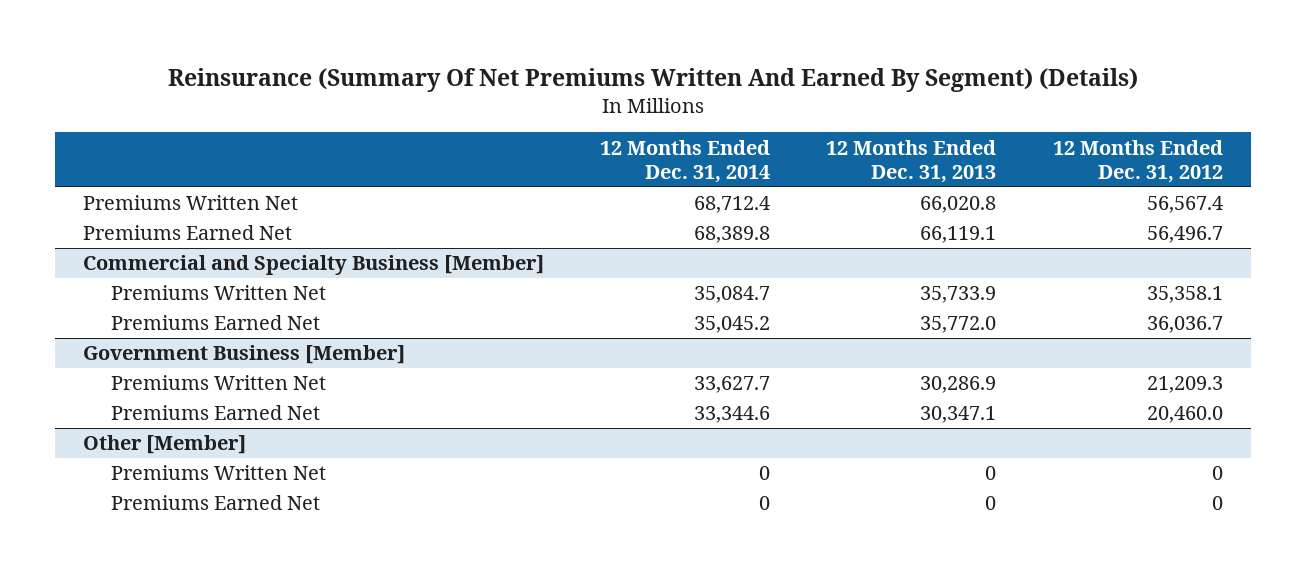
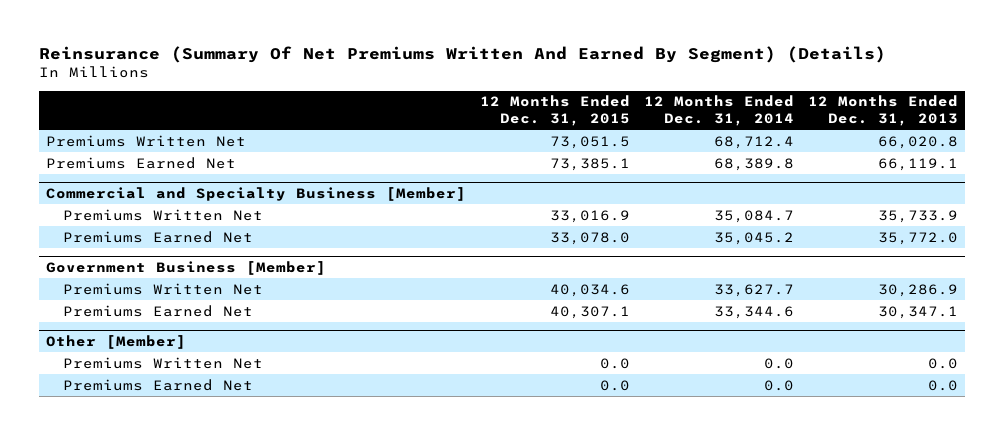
[1052,139,1223,183] 12 Months Ended Dec. 31, 2012 -> none
none -> [479,95,630,126] 12 Months Ended Dec. 31, 2015
[759,466,771,481] 0 -> [763,357,794,369] 0.0
[985,466,997,481] 0 -> [928,357,959,369] 0.0
[759,496,771,511] 0 -> [763,379,794,391] 0.0
[985,496,997,511] 0 -> [928,379,959,391] 0.0

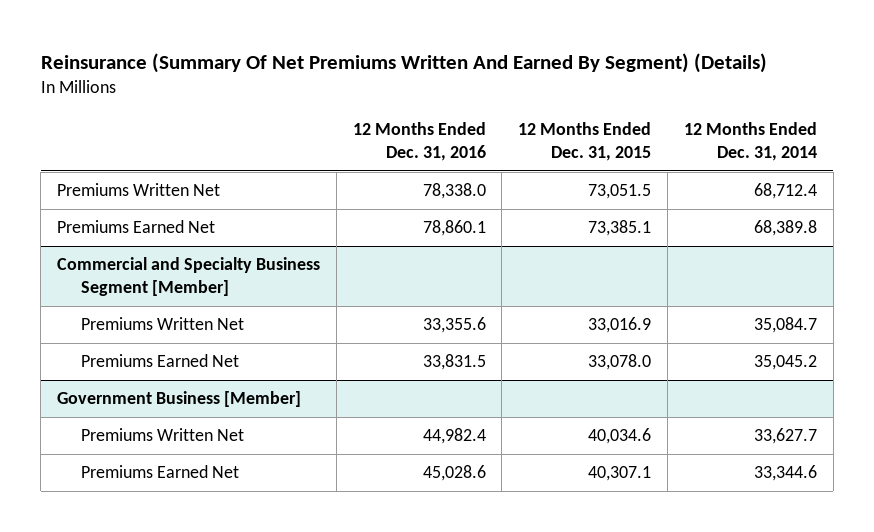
[808,95,959,126] 12 Months Ended Dec. 31, 2013 -> none
none -> [352,122,486,162] 12 Months Ended Dec. 31, 2016
[45,186,466,201] Commercial and Specialty Business [Member] -> [57,257,321,297] Commercial and Specialty Business Segment [Member]
[45,334,186,349] Other [Member] -> none
[62,356,263,369] Premiums Written Net -> none
[62,378,253,391] Premiums Earned Net -> none

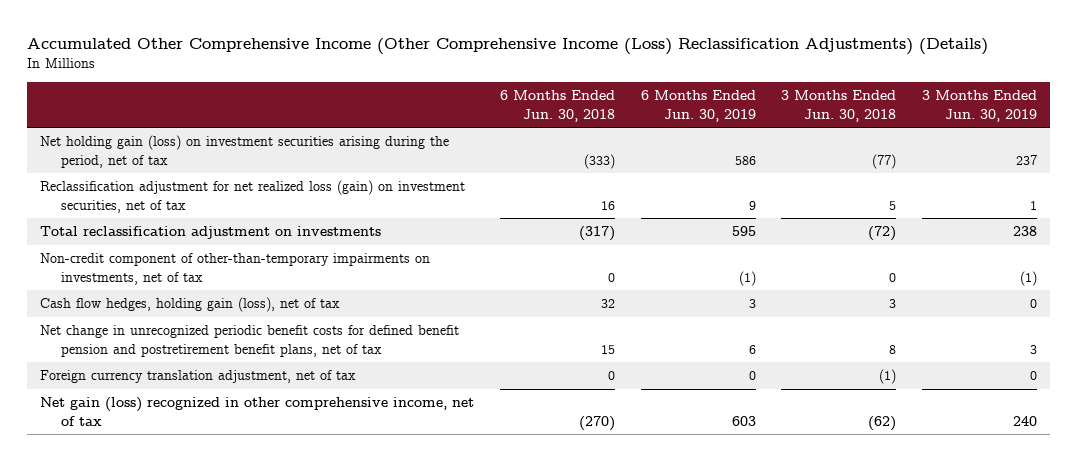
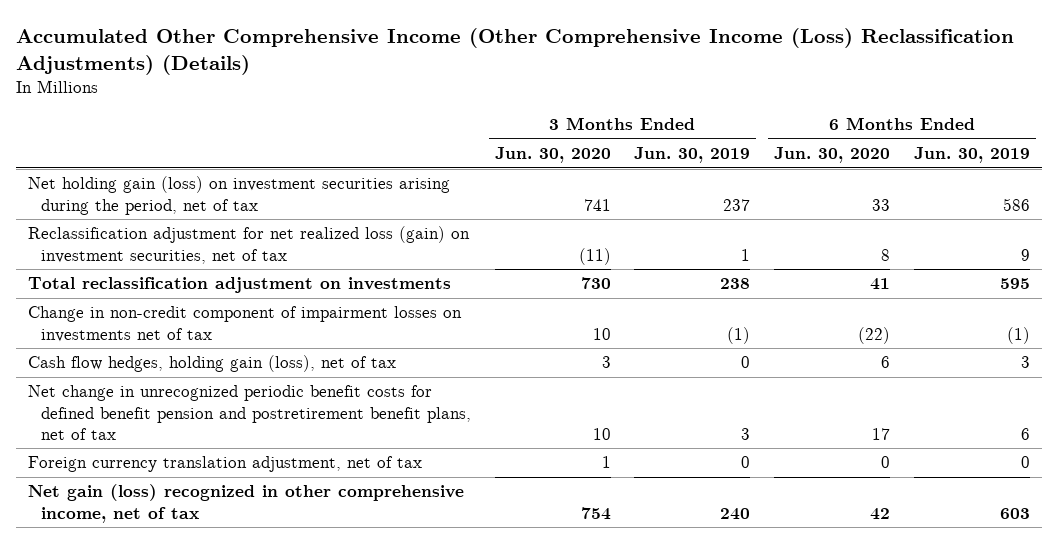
[499,90,615,122] 6 Months Ended Jun. 30, 2018 -> none
[781,90,897,122] 3 Months Ended Jun. 30, 2018 -> none
none -> [494,147,611,164] Jun. 30, 2020
none -> [774,147,891,164] Jun. 30, 2020
[40,253,431,285] Non-credit component of other-than-temporary impairments on investments, net of tax -> [28,306,463,342] Change in non-credit component of impairment losses on investments net of tax

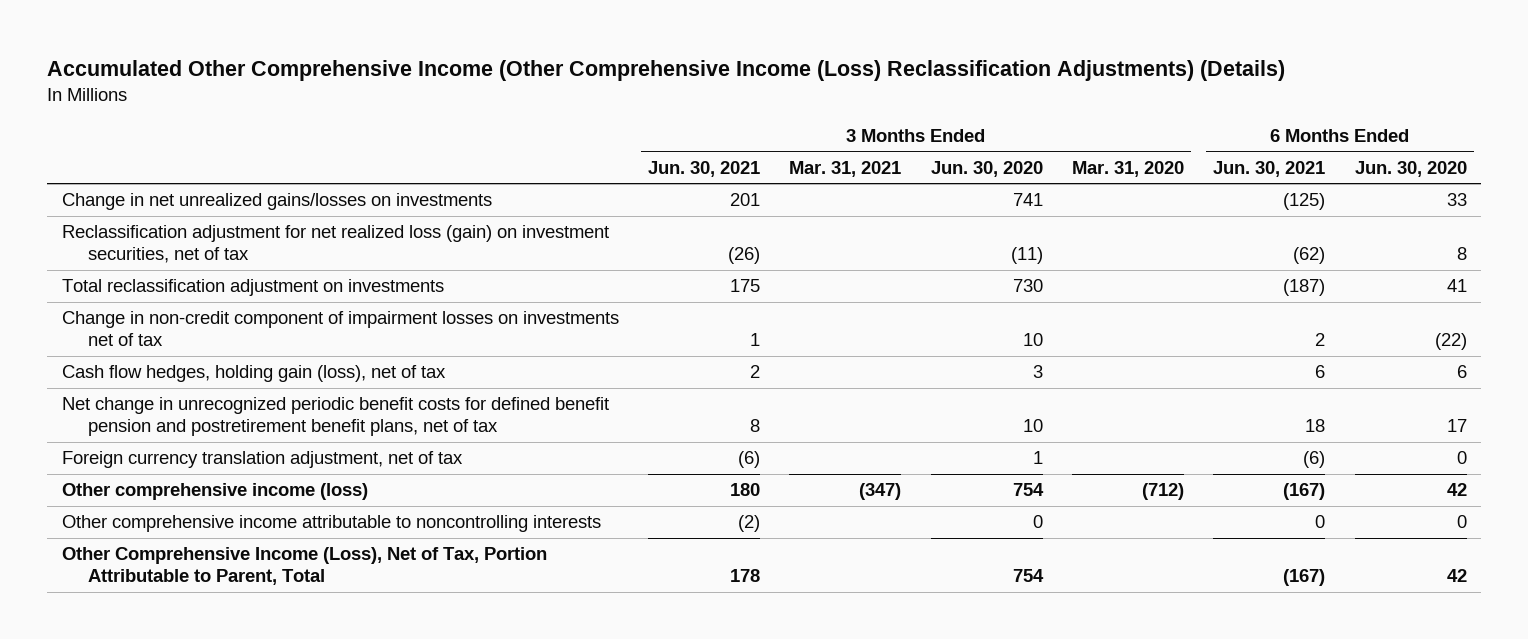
[634,147,751,164] Jun. 30, 2019 -> none
[914,147,1031,164] Jun. 30, 2019 -> none
none -> [648,160,761,177] Jun. 30, 2021
none -> [789,160,902,177] Mar. 31, 2021
none -> [1072,160,1185,177] Mar. 31, 2020
none -> [1213,160,1326,177] Jun. 30, 2021
[28,176,451,215] Net holding gain (loss) on investment securities arising during the period, net of tax -> [61,193,492,211] Change in net unrealized gains/losses on investments
[28,484,465,523] Net gain (loss) recognized in other comprehensive income, net of tax -> [61,483,368,501] Other comprehensive income (loss)
none -> [61,515,601,533] Other comprehensive income attributable to noncontrolling interests
none -> [61,547,547,586] Other Comprehensive Income (Loss), Net of Tax, Portion Attributable to Parent, Total

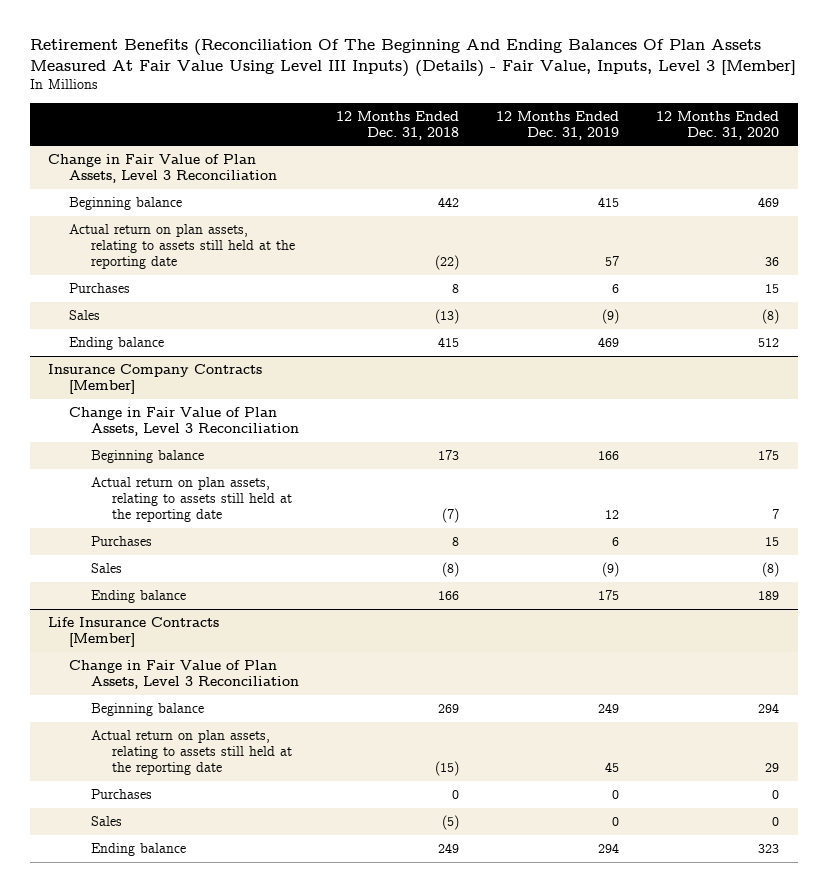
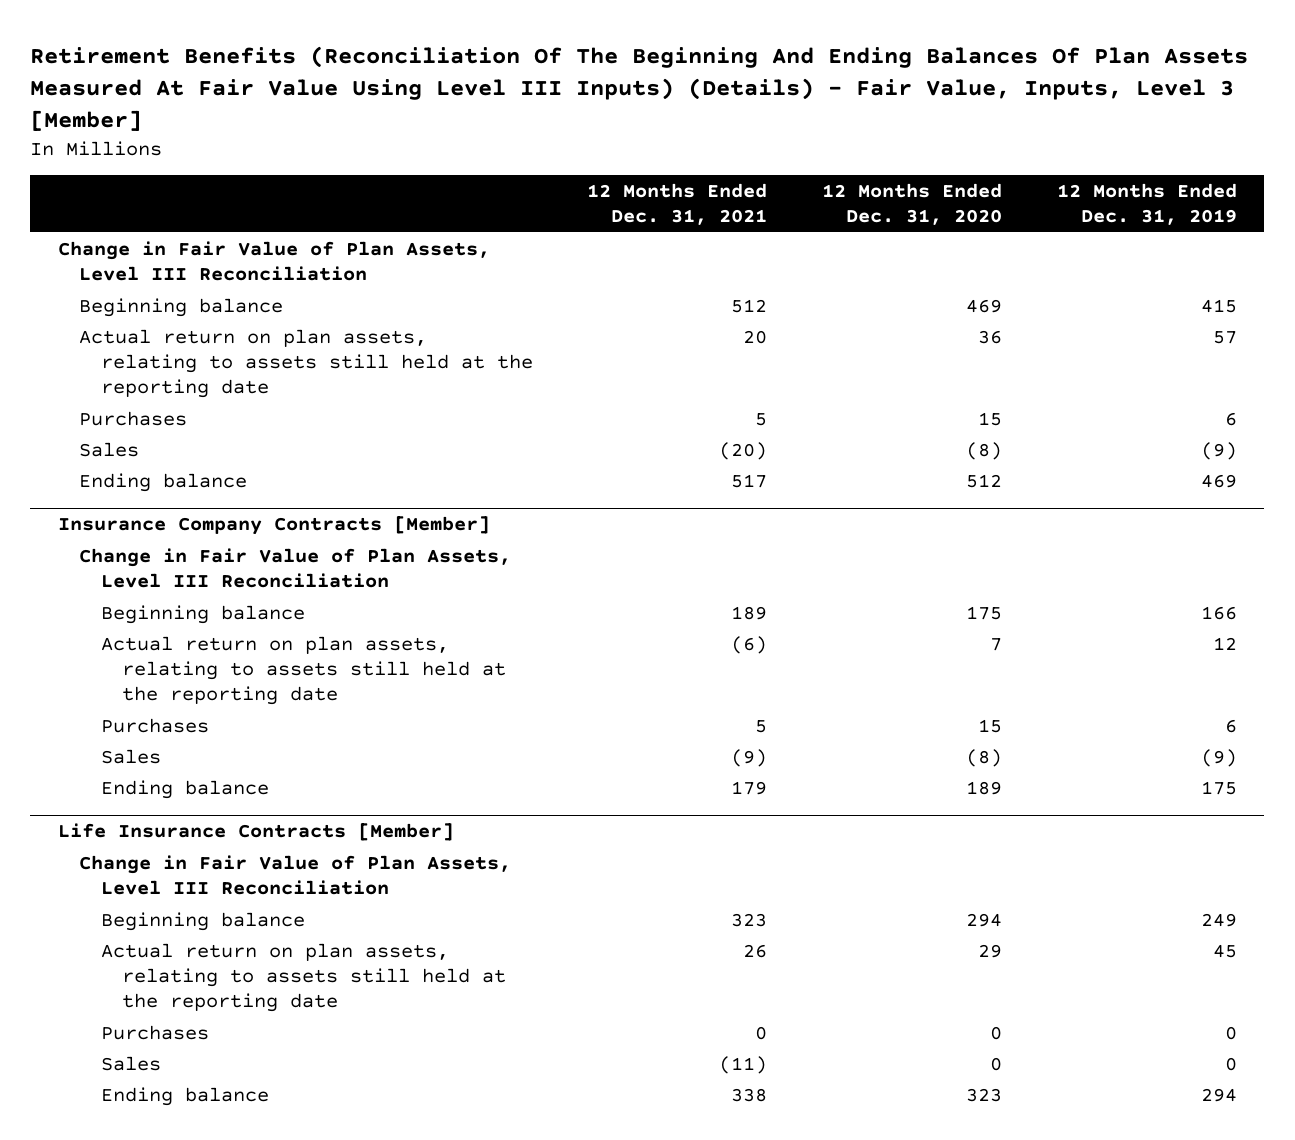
[335,110,459,140] 12 Months Ended Dec. 31, 2018 -> none
none -> [587,183,768,226] 12 Months Ended Dec. 31, 2021
[48,153,278,184] Change in Fair Value of Plan Assets, Level 3 Reconciliation -> [57,240,490,282] Change in Fair Value of Plan Assets, Level III Reconciliation
[69,406,299,437] Change in Fair Value of Plan Assets, Level 3 Reconciliation -> [79,547,512,589] Change in Fair Value of Plan Assets, Level III Reconciliation
[69,659,299,690] Change in Fair Value of Plan Assets, Level 3 Reconciliation -> [79,854,512,896] Change in Fair Value of Plan Assets, Level III Reconciliation

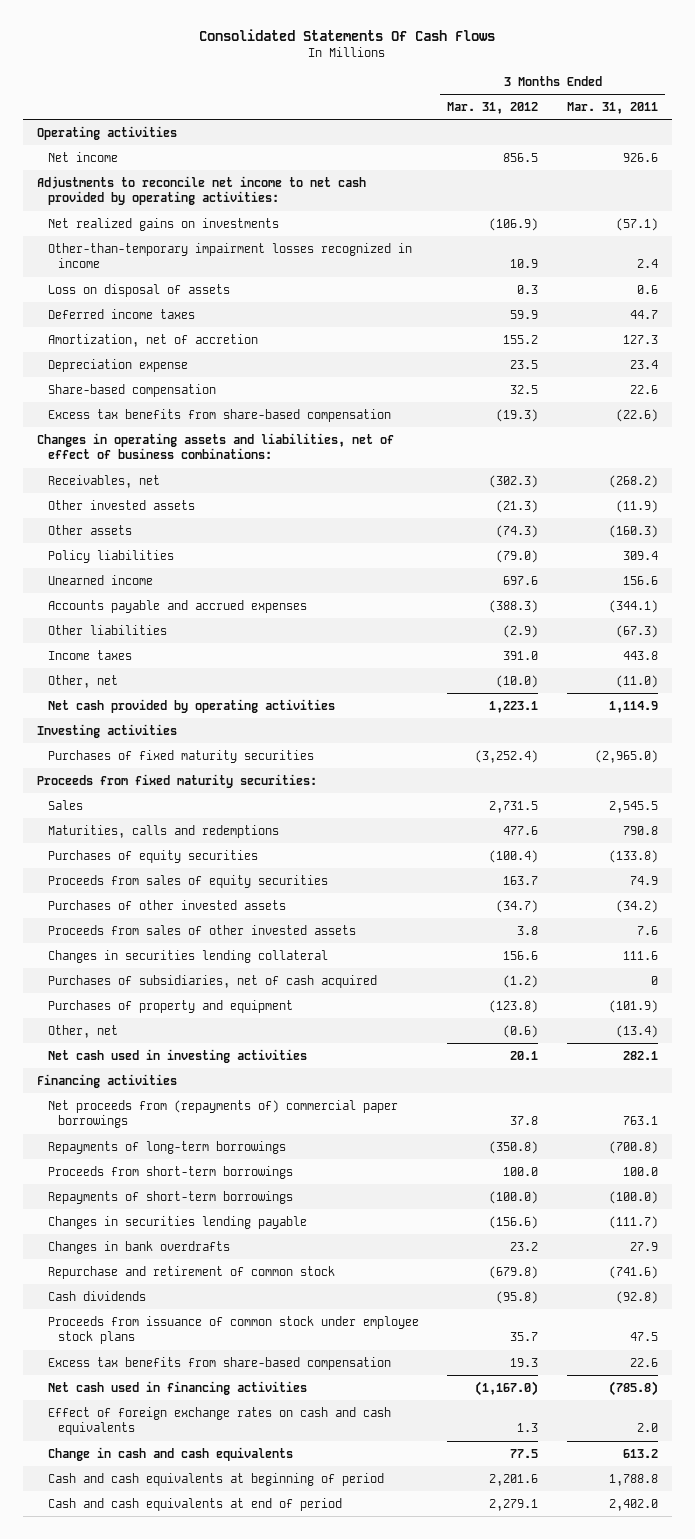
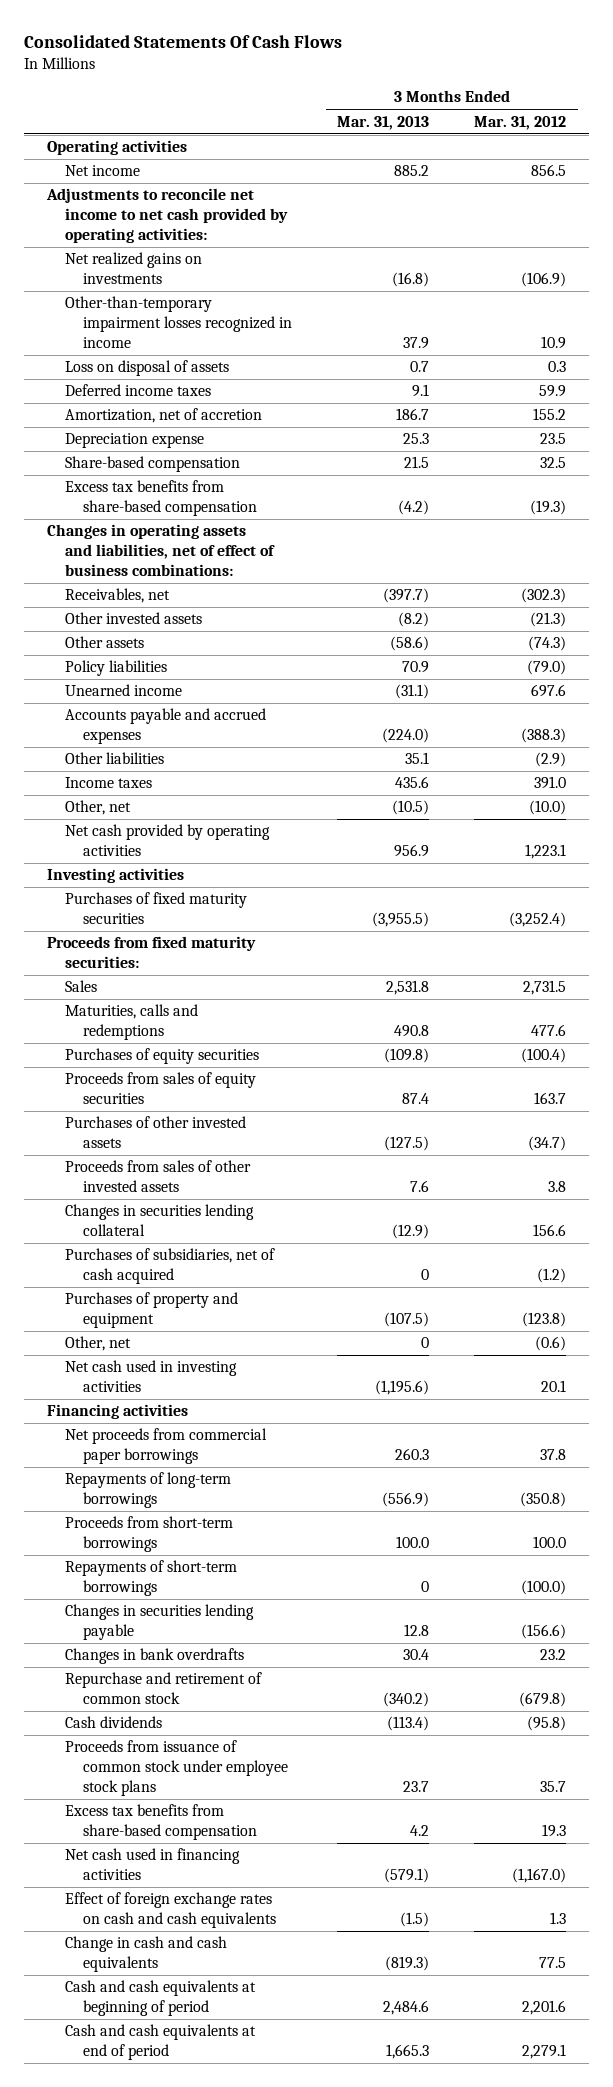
[567,101,659,114] Mar. 31, 2011 -> none
none -> [336,115,429,130] Mar. 31, 2013
[47,1099,398,1129] Net proceeds from (repayments of) commercial paper borrowings -> [64,1428,267,1465] Net proceeds from commercial paper borrowings

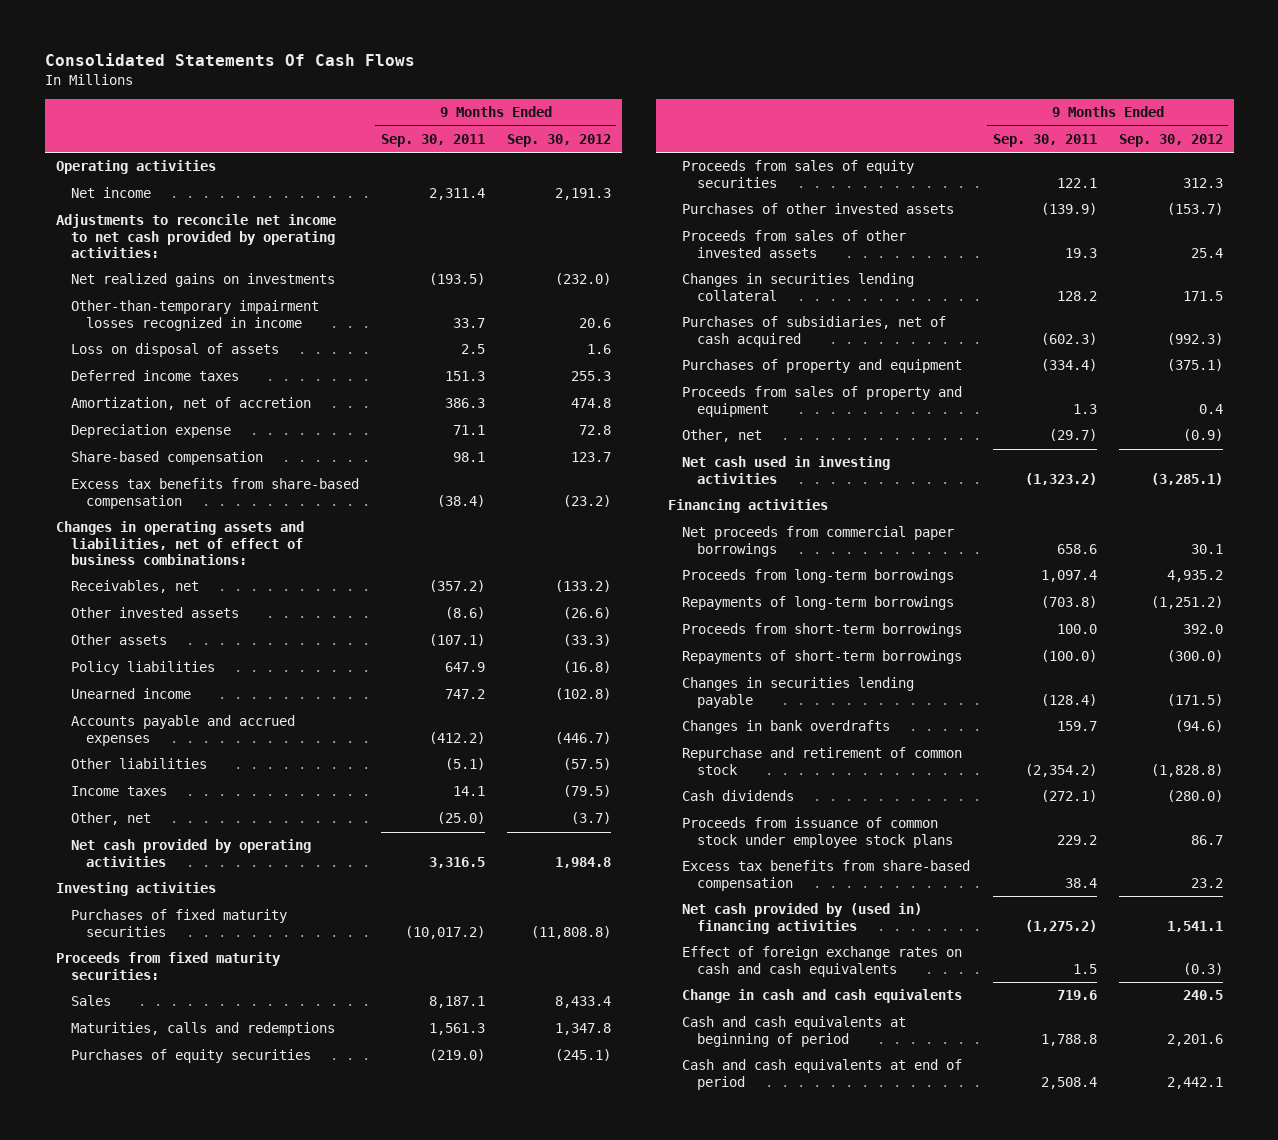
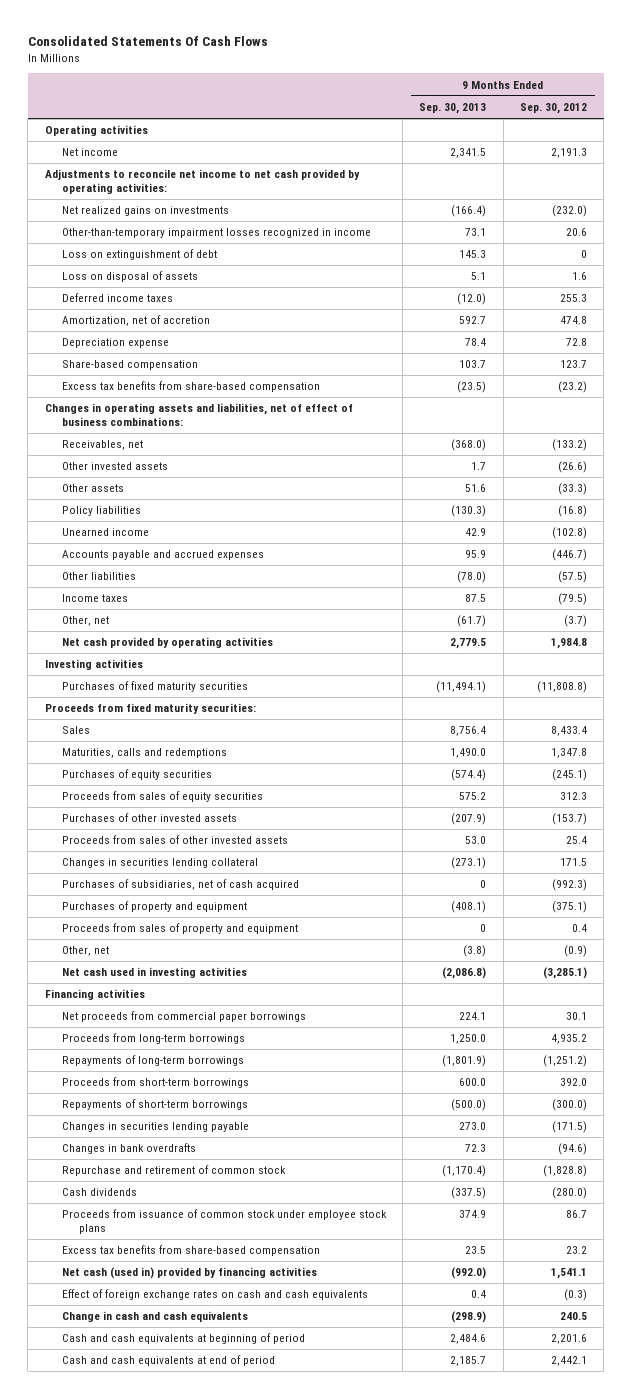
[380,134,485,148] Sep. 30, 2011 -> none
none -> [419,103,487,115] Sep. 30, 2013
none -> [61,249,217,261] Loss on extinguishment of debt
[682,903,923,934] Net cash provided by (used in) financing activities -> [61,1267,317,1280] Net cash (used in) provided by financing activities

